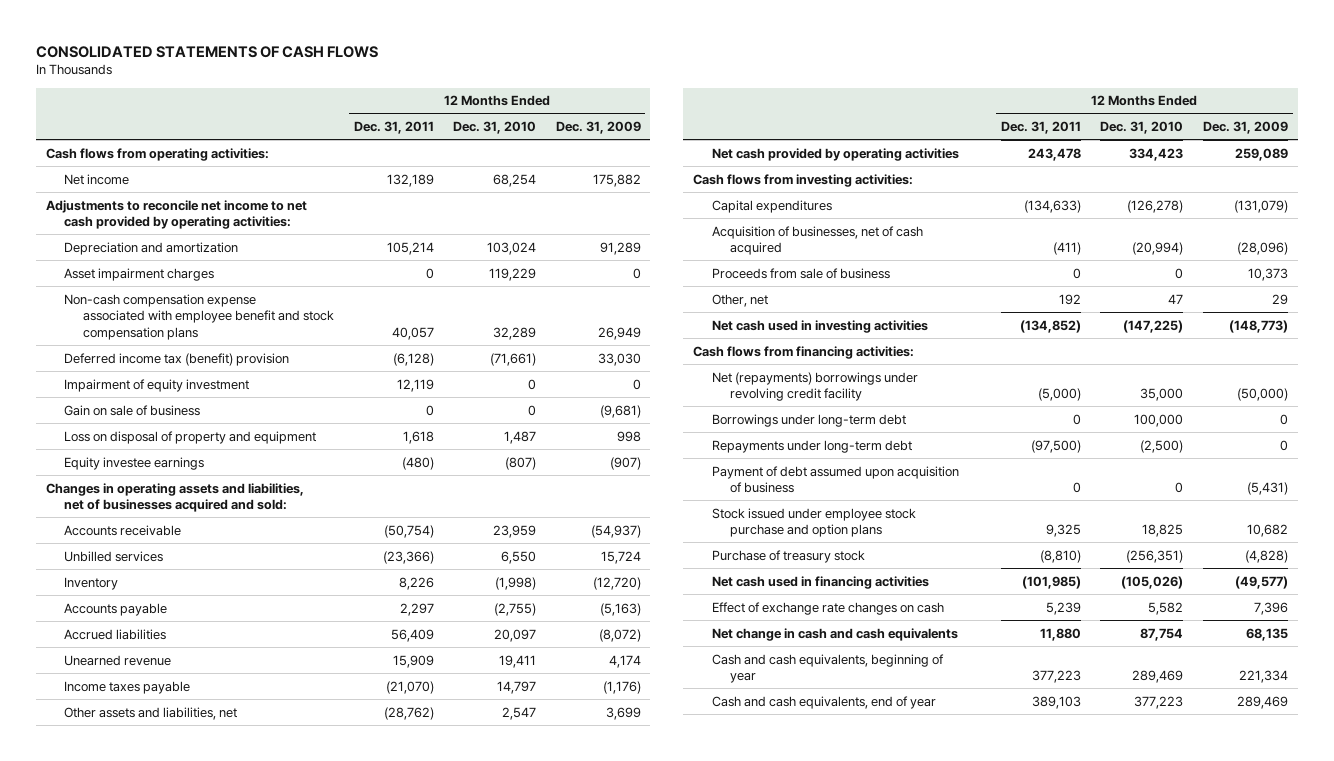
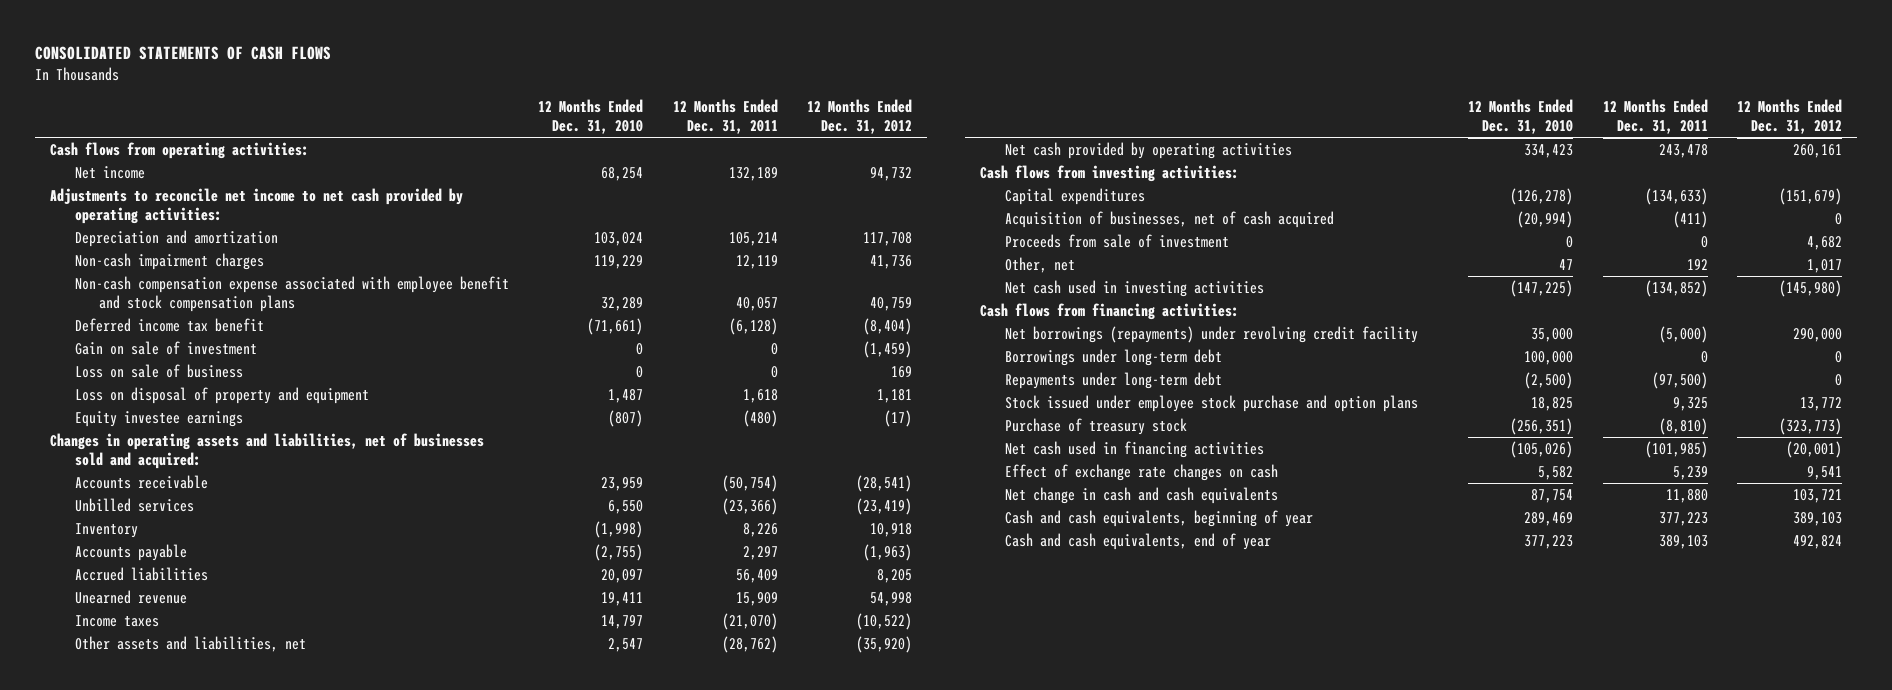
[555,120,641,134] Dec. 31, 2009 -> none
none -> [807,99,913,135] 12 Months Ended Dec. 31, 2012
[64,267,215,281] Asset impairment charges -> none
none -> [74,252,264,270] Non-cash impairment charges
[64,378,250,392] Impairment of equity investment -> none
[64,352,290,366] Deferred income tax (benefit) provision -> [74,317,264,332] Deferred income tax benefit
none -> [74,340,257,355] Gain on sale of investment
[64,404,201,416] Gain on sale of business -> [74,363,243,378] Loss on sale of business
[45,482,304,513] Changes in operating assets and liabilities, net of businesses acquired and sold: -> [49,432,484,469] Changes in operating assets and liabilities, net of businesses sold and acquired:
[64,680,191,694] Income taxes payable -> [74,614,159,627] Income taxes
[711,267,890,279] Proceeds from sale of business -> [1004,233,1229,248] Proceeds from sale of investment
[711,371,918,402] Net (repayments) borrowings under revolving credit facility -> [1004,325,1418,343] Net borrowings (repayments) under revolving credit facility
[711,465,959,494] Payment of debt assumed upon acquisition of business -> none

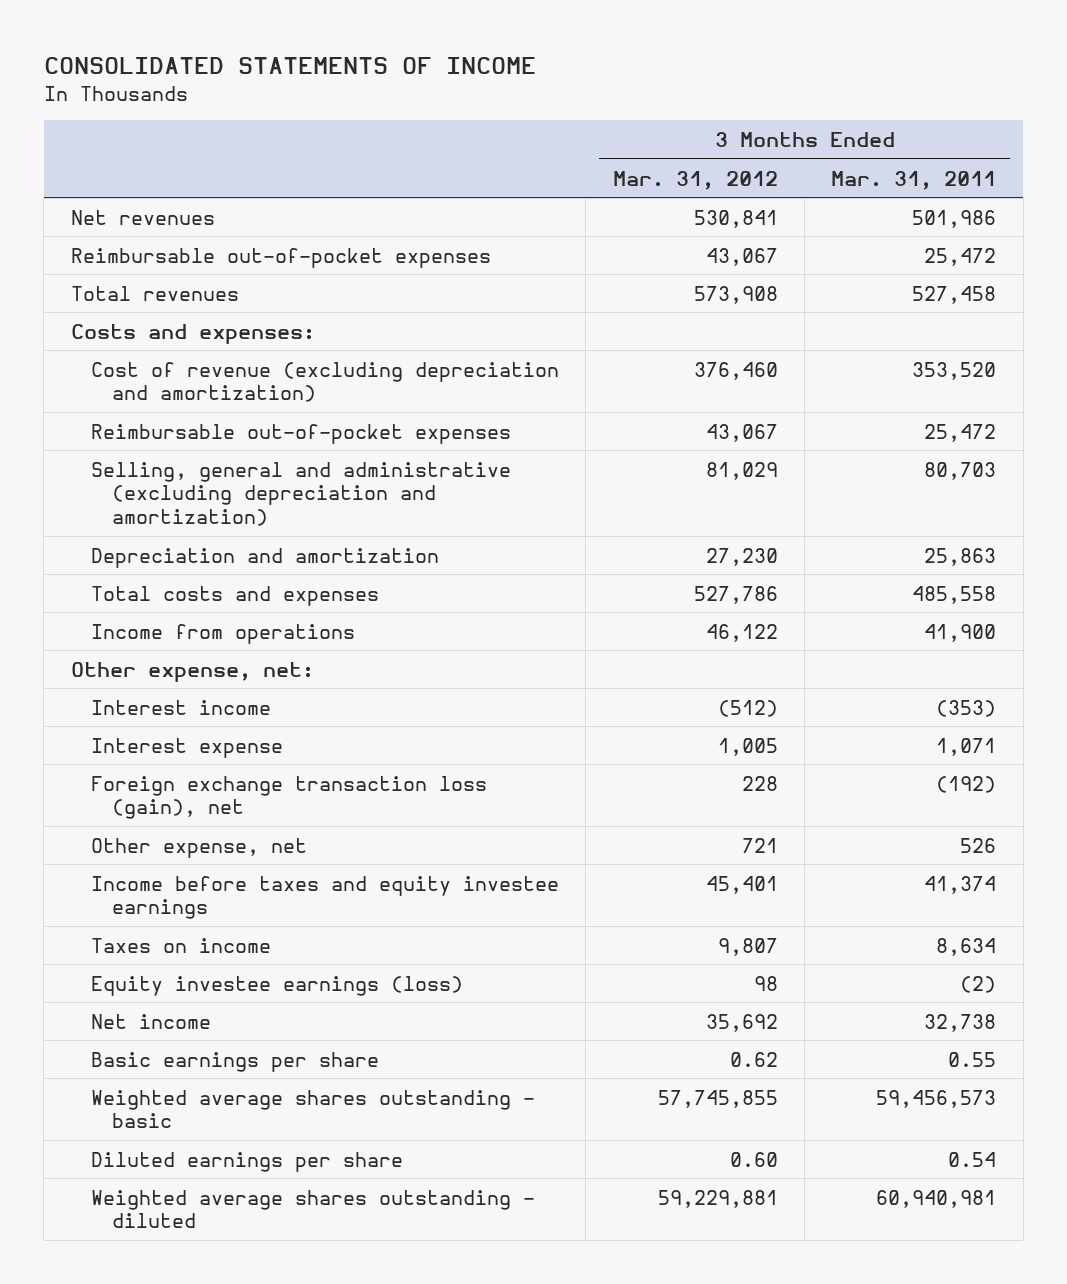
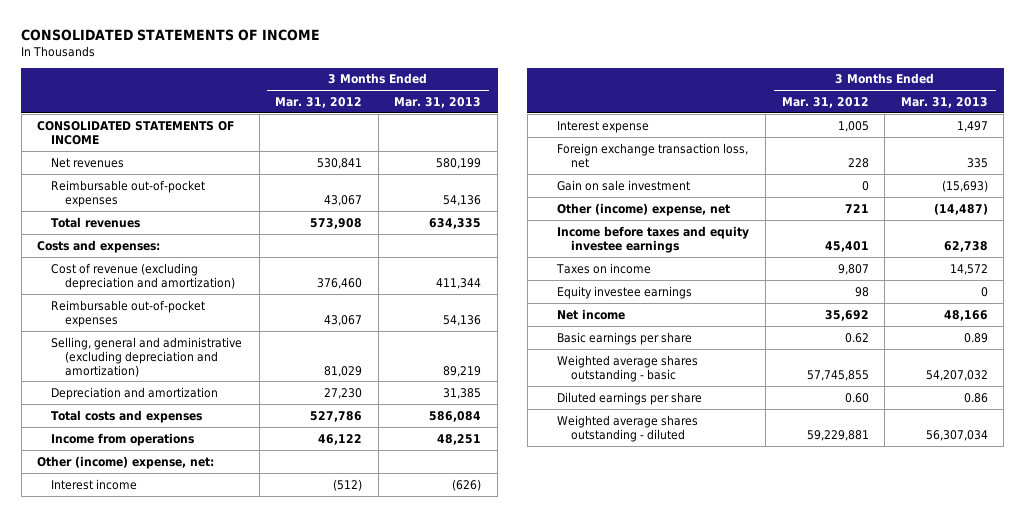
[831,170,997,190] Mar. 31, 2011 -> none
none -> [394,96,482,108] Mar. 31, 2013
none -> [37,120,235,145] CONSOLIDATED STATEMENTS OF INCOME
[70,661,314,682] Other expense, net: -> [37,455,215,469] Other (income) expense, net:
[91,775,488,820] Foreign exchange transaction loss (gain), net -> [557,142,749,168] Foreign exchange transaction loss, net
none -> [557,179,691,191] Gain on sale investment
[91,837,308,858] Other expense, net -> [557,202,731,216] Other (income) expense, net
[91,975,464,996] Equity investee earnings (loss) -> [557,285,693,299] Equity investee earnings

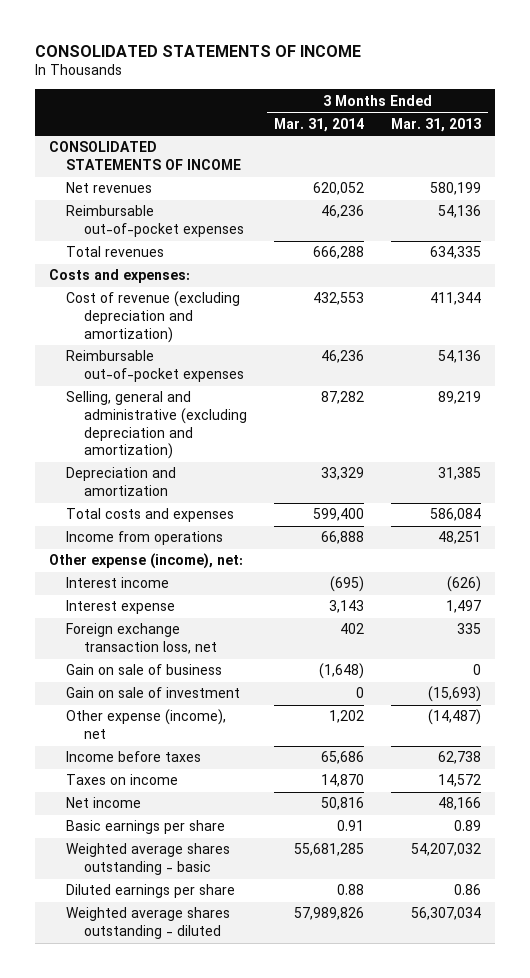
[275,96,363,108] Mar. 31, 2012 -> none
none -> [273,117,364,132] Mar. 31, 2014
[37,455,215,469] Other (income) expense, net: -> [48,553,243,570] Other expense (income), net:
none -> [66,664,223,676] Gain on sale of business
[557,179,691,191] Gain on sale investment -> [66,687,241,699] Gain on sale of investment
[557,202,731,216] Other (income) expense, net -> [66,709,227,740] Other expense (income), net
[557,225,750,253] Income before taxes and equity investee earnings -> [66,751,202,763] Income before taxes
[557,285,693,299] Equity investee earnings -> none

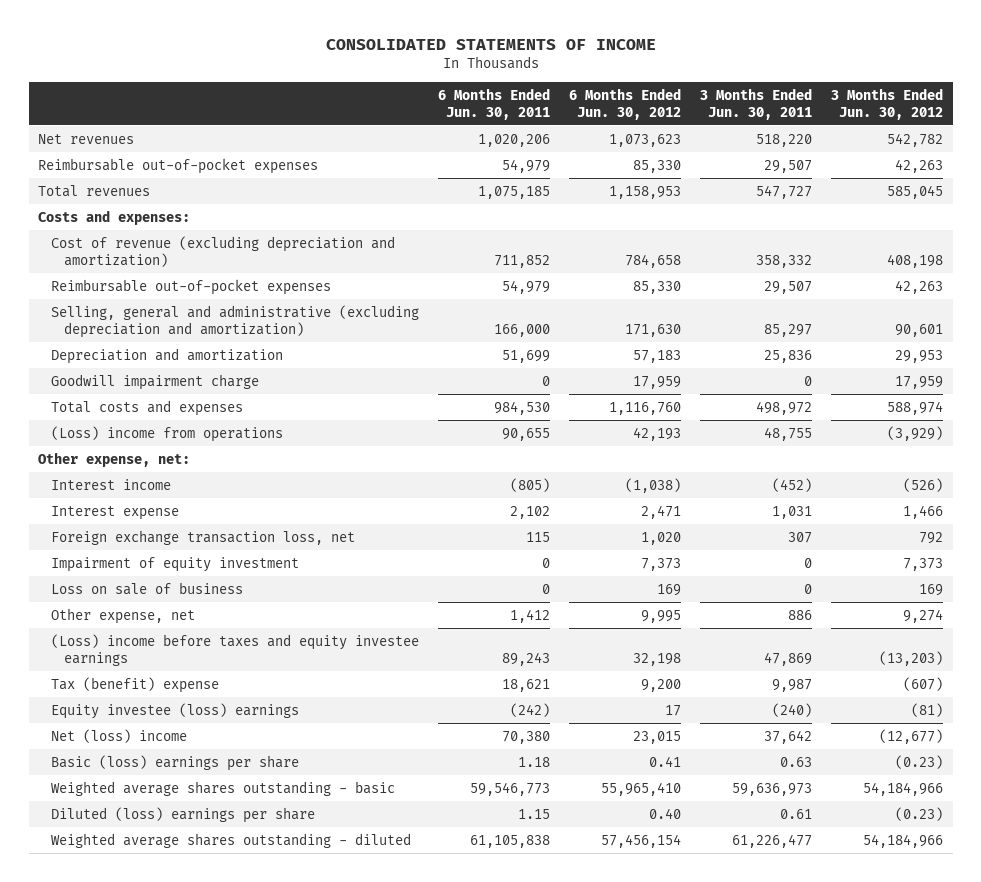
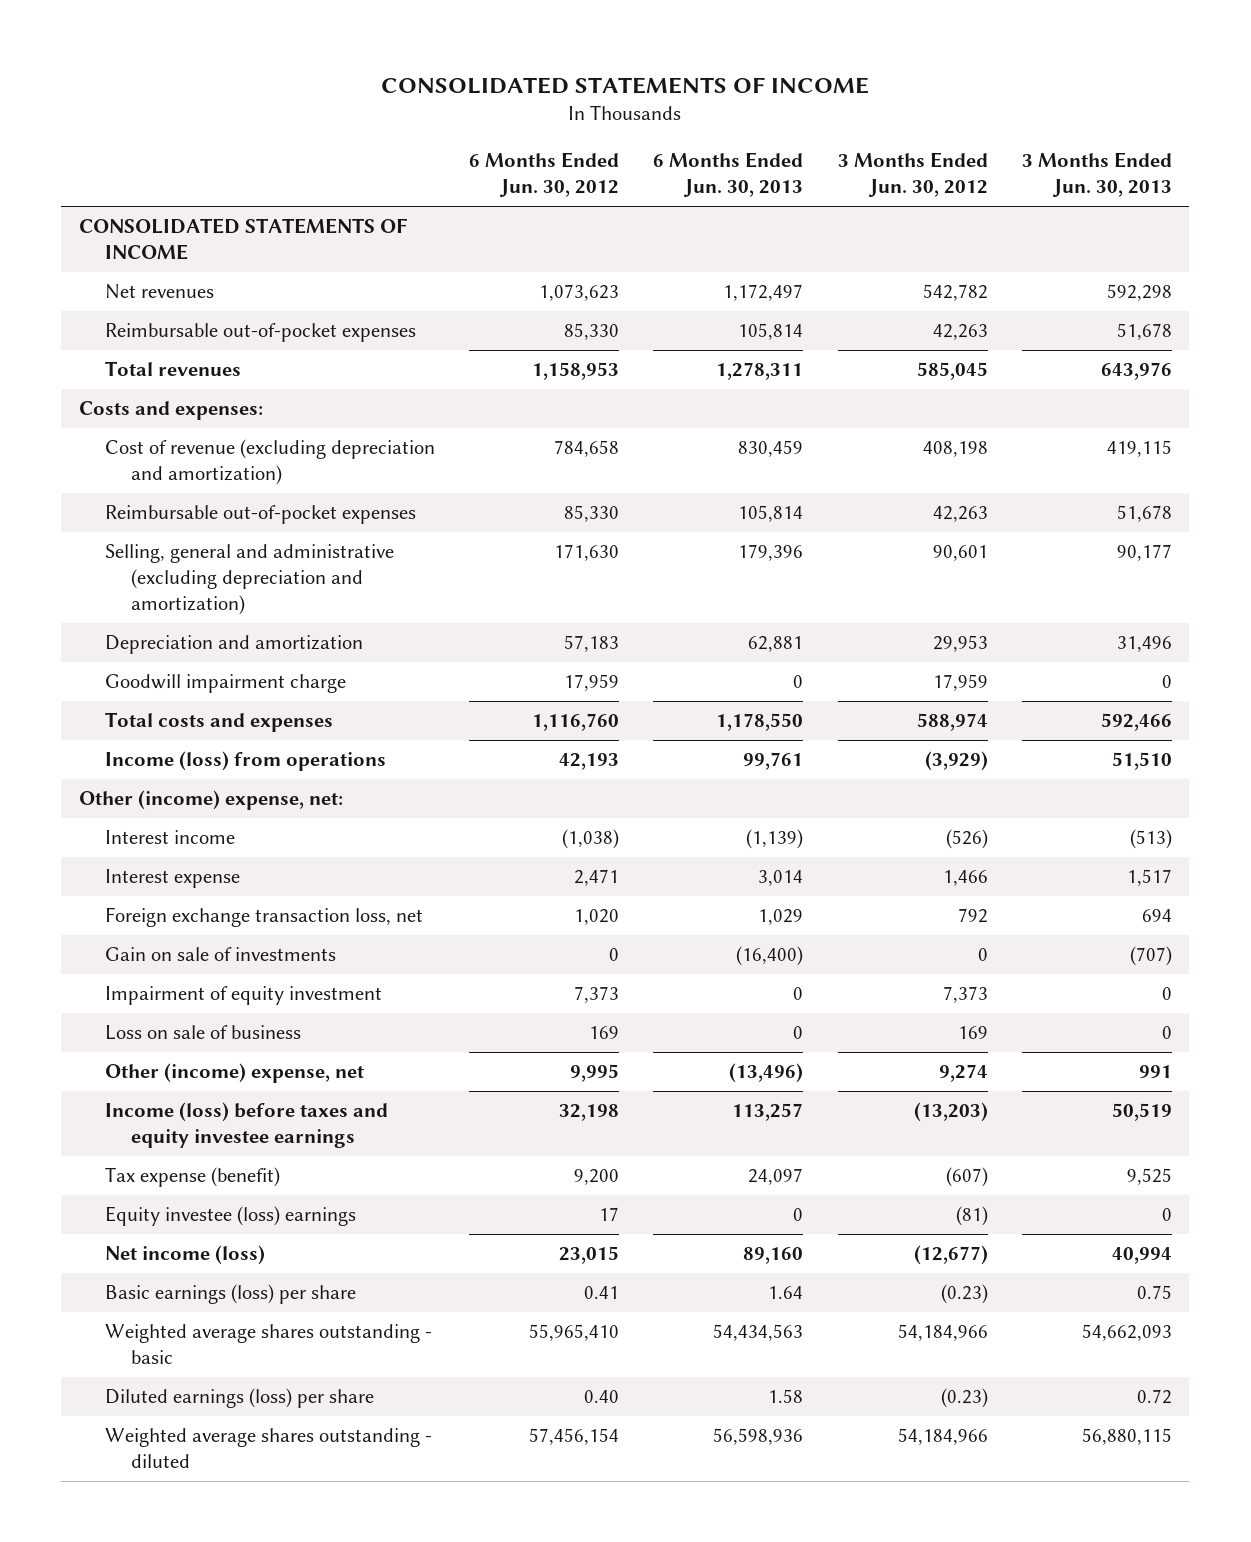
[438,87,551,120] 6 Months Ended Jun. 30, 2011 -> none
[700,87,813,120] 3 Months Ended Jun. 30, 2011 -> none
none -> [653,152,804,198] 6 Months Ended Jun. 30, 2013
none -> [1021,152,1172,198] 3 Months Ended Jun. 30, 2013
none -> [78,218,407,261] CONSOLIDATED STATEMENTS OF INCOME
[51,425,284,442] (Loss) income from operations -> [104,751,386,772] Income (loss) from operations
[38,451,191,467] Other expense, net: -> [78,790,343,811] Other (income) expense, net:
none -> [104,947,336,962] Gain on sale of investments
[51,607,196,624] Other expense, net -> [104,1063,364,1084] Other (income) expense, net
[51,633,420,666] (Loss) income before taxes and equity investee earnings -> [104,1102,388,1149] Income (loss) before taxes and equity investee earnings
[51,676,220,693] Tax (benefit) expense -> [104,1167,280,1188] Tax expense (benefit)
[51,728,188,743] Net (loss) income -> [104,1245,265,1266] Net income (loss)
[51,754,300,771] Basic (loss) earnings per share -> [104,1284,356,1305] Basic earnings (loss) per share
[51,806,316,823] Diluted (loss) earnings per share -> [104,1388,374,1409] Diluted earnings (loss) per share

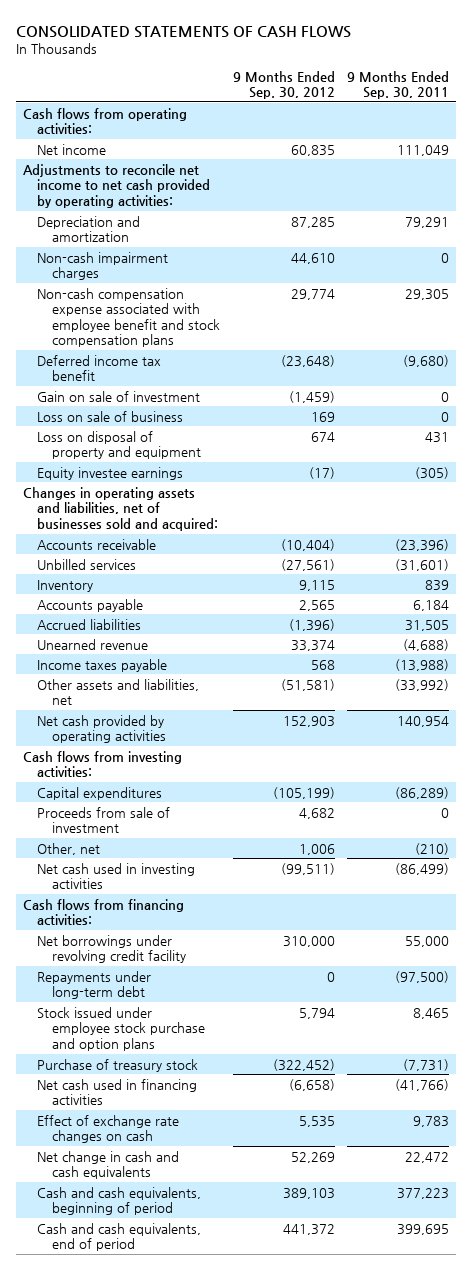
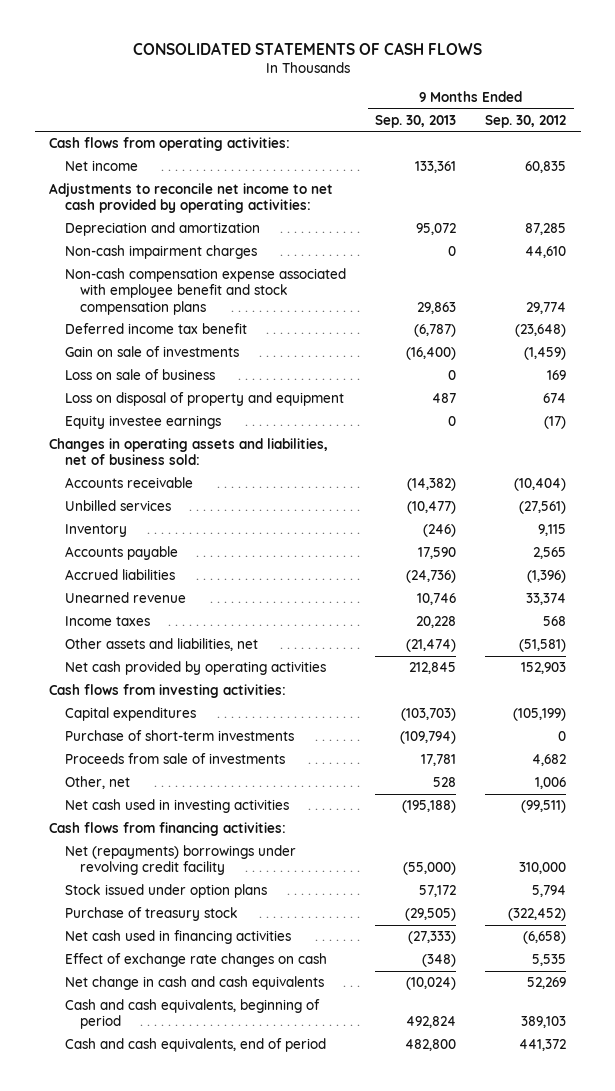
[347,70,450,100] 9 Months Ended Sep. 30, 2011 -> none
none -> [374,114,456,128] Sep. 30, 2013
[37,390,201,402] Gain on sale of investment -> [64,346,239,358] Gain on sale of investments
[22,486,219,531] Changes in operating assets and liabilities, net of businesses sold and acquired: -> [49,438,329,466] Changes in operating assets and liabilities, net of business sold:
[37,658,168,672] Income taxes payable -> [64,616,150,627] Income taxes
none -> [64,730,294,742] Purchase of short-term investments
[37,806,171,834] Proceeds from sale of investment -> [64,753,285,765] Proceeds from sale of investments
[37,970,152,1000] Repayments under long-term debt -> none
[37,934,186,964] Net borrowings under revolving credit facility -> [64,845,296,876] Net (repayments) borrowings under revolving credit facility
[37,1006,205,1051] Stock issued under employee stock purchase and option plans -> [64,884,267,899] Stock issued under option plans

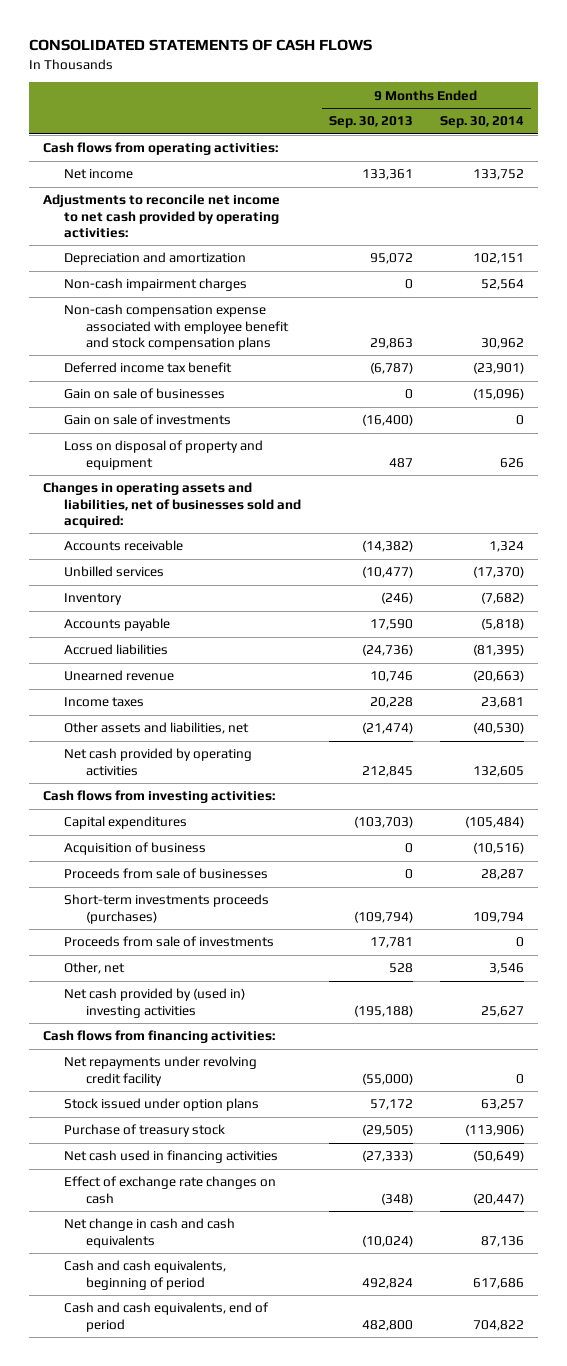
[485,114,567,128] Sep. 30, 2012 -> none
none -> [440,116,525,129] Sep. 30, 2014
none -> [64,388,226,400] Gain on sale of businesses
[64,369,215,381] Loss on sale of business -> none
[64,415,221,430] Equity investee earnings -> none
[49,438,329,466] Changes in operating assets and liabilities, net of business sold: -> [43,482,302,528] Changes in operating assets and liabilities, net of businesses sold and acquired:
none -> [64,842,207,856] Acquisition of business
none -> [64,868,269,880] Proceeds from sale of businesses
[64,730,294,742] Purchase of short-term investments -> [64,894,270,924] Short-term investments proceeds (purchases)
[64,799,289,814] Net cash used in investing activities -> [64,988,246,1018] Net cash provided by (used in) investing activities
[64,845,296,876] Net (repayments) borrowings under revolving credit facility -> [64,1056,258,1086] Net repayments under revolving credit facility

